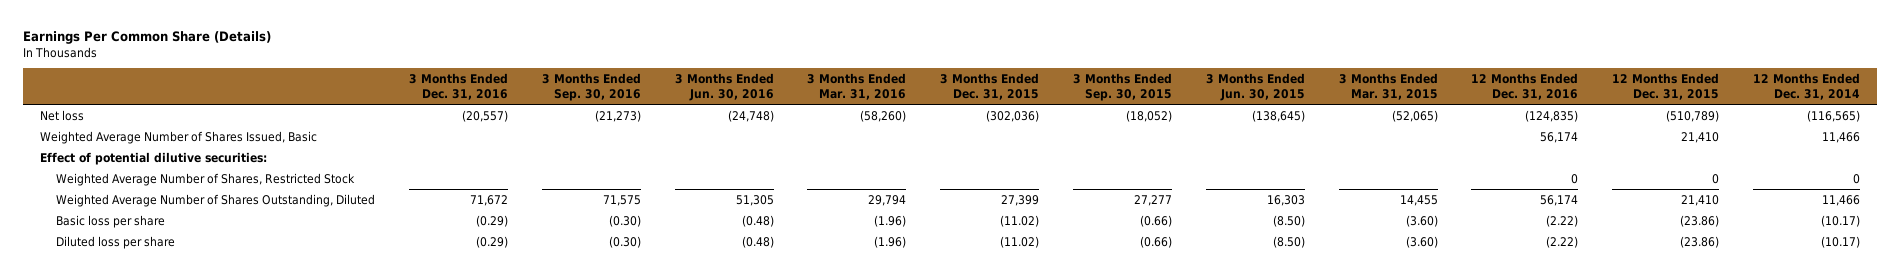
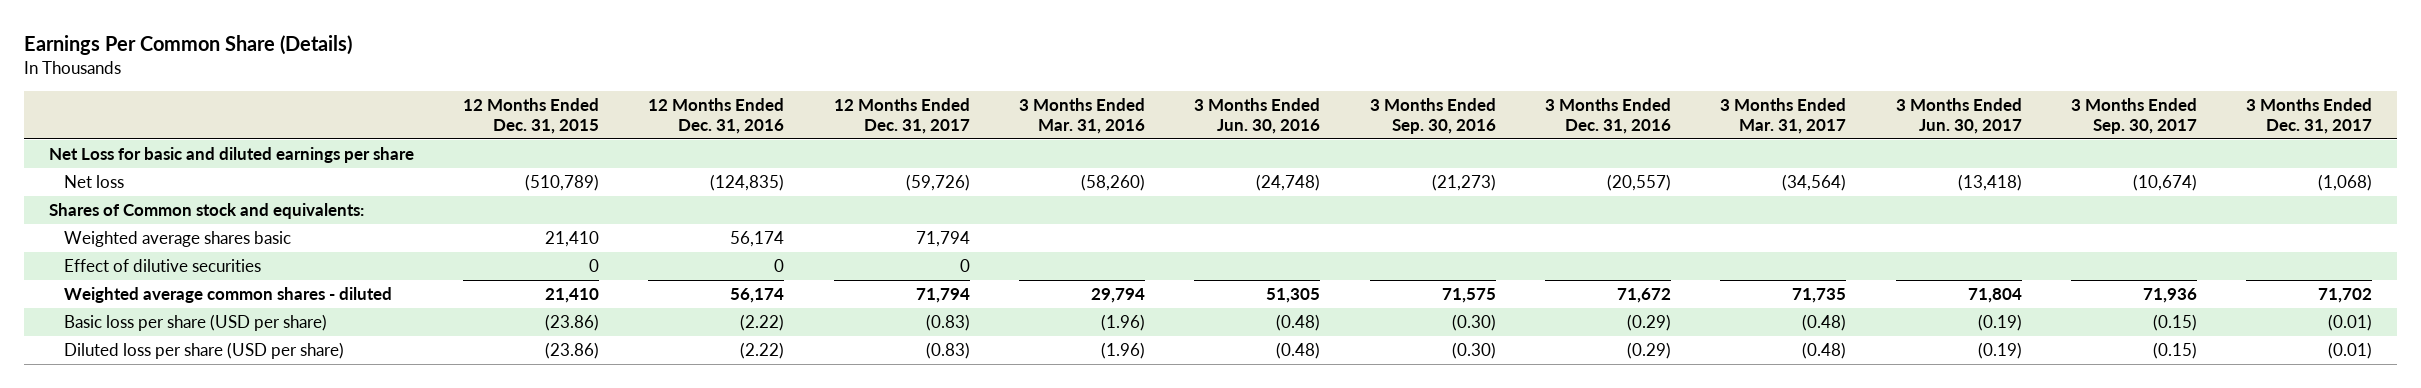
[940,73,1040,100] 3 Months Ended Dec. 31, 2015 -> none
[1073,73,1173,101] 3 Months Ended Sep. 30, 2015 -> none
[1205,73,1305,101] 3 Months Ended Jun. 30, 2015 -> none
[1338,73,1438,100] 3 Months Ended Mar. 31, 2015 -> none
[1752,73,1860,100] 12 Months Ended Dec. 31, 2014 -> none
none -> [833,98,970,135] 12 Months Ended Dec. 31, 2017
none -> [1720,98,1847,135] 3 Months Ended Mar. 31, 2017
none -> [1895,98,2022,135] 3 Months Ended Jun. 30, 2017
none -> [2070,98,2197,135] 3 Months Ended Sep. 30, 2017
none -> [2246,98,2373,135] 3 Months Ended Dec. 31, 2017
none -> [48,147,414,164] Net Loss for basic and diluted earnings per share
[40,151,268,165] Effect of potential dilutive securities: -> none
none -> [48,203,364,220] Shares of Common stock and equivalents:
[40,130,318,144] Weighted Average Number of Shares Issued, Basic -> [63,231,291,248] Weighted average shares basic
[56,172,356,186] Weighted Average Number of Shares, Restricted Stock -> [63,259,261,273] Effect of dilutive securities
[56,193,376,207] Weighted Average Number of Shares Outstanding, Diluted -> [63,287,392,304] Weighted average common shares - diluted
[56,214,166,228] Basic loss per share -> [63,314,327,332] Basic loss per share (USD per share)
[56,235,176,249] Diluted loss per share -> [63,342,344,360] Diluted loss per share (USD per share)

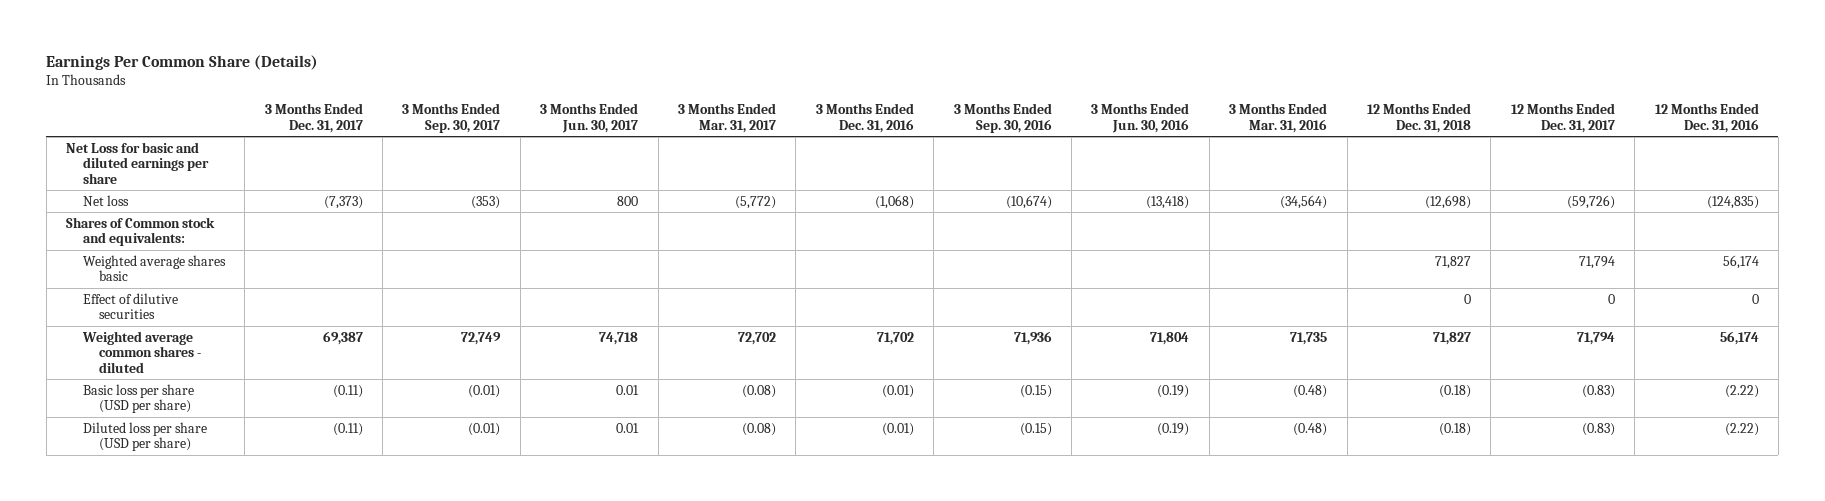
[462,98,599,135] 12 Months Ended Dec. 31, 2015 -> none
none -> [1366,103,1471,133] 12 Months Ended Dec. 31, 2018
[1080,174,1145,192] (58,260) -> [1280,194,1328,209] (34,564)
[1256,174,1321,192] (24,748) -> [1146,195,1190,209] (13,418)
[1431,174,1496,192] (21,273) -> [1005,194,1052,209] (10,674)
[1606,174,1671,192] (20,557) -> [874,194,914,209] (1,068)
[1782,174,1847,192] (34,564) -> [734,195,776,209] (5,772)
[1957,174,2022,192] (13,418) -> [617,195,639,206] 800
[2132,174,2197,192] (10,674) -> [471,195,501,209] (353)
[2318,174,2373,192] (1,068) -> [323,195,363,209] (7,373)
[1090,288,1145,304] 29,794 -> [1290,331,1328,345] 71,735
[1266,288,1321,304] 51,305 -> [1150,331,1190,345] 71,804
[1441,288,1496,304] 71,575 -> [1013,330,1052,345] 71,936
[1616,288,1671,304] 71,672 -> [876,331,914,345] 71,702
[1792,288,1847,304] 71,735 -> [737,331,776,345] 72,702
[1967,288,2022,304] 71,804 -> [599,331,639,345] 74,718
[2142,288,2197,304] 71,936 -> [461,331,502,345] 72,749
[2318,288,2373,304] 71,702 -> [322,330,363,345] 69,387
[1100,314,1145,332] (1.96) -> [1293,384,1328,398] (0.48)
[1276,314,1321,332] (0.48) -> [1157,384,1190,398] (0.19)
[1451,314,1496,332] (0.30) -> [1019,384,1052,398] (0.15)
[1626,314,1671,332] (0.29) -> [881,384,914,398] (0.01)
[1802,314,1847,332] (0.48) -> [741,384,776,398] (0.08)
[1977,314,2022,332] (0.19) -> [616,384,640,395] 0.01
[2152,314,2197,332] (0.15) -> [468,384,501,398] (0.01)
[2328,314,2373,332] (0.01) -> [332,384,363,398] (0.11)
[1100,342,1145,360] (1.96) -> [1293,422,1328,436] (0.48)
[1276,342,1321,360] (0.48) -> [1157,422,1190,436] (0.19)
[1451,342,1496,360] (0.30) -> [1019,422,1052,436] (0.15)
[1626,342,1671,360] (0.29) -> [881,422,914,436] (0.01)
[1802,342,1847,360] (0.48) -> [741,422,776,436] (0.08)
[1977,342,2022,360] (0.19) -> [616,422,640,433] 0.01
[2152,342,2197,360] (0.15) -> [468,422,501,436] (0.01)
[2328,342,2373,360] (0.01) -> [332,422,363,436] (0.11)

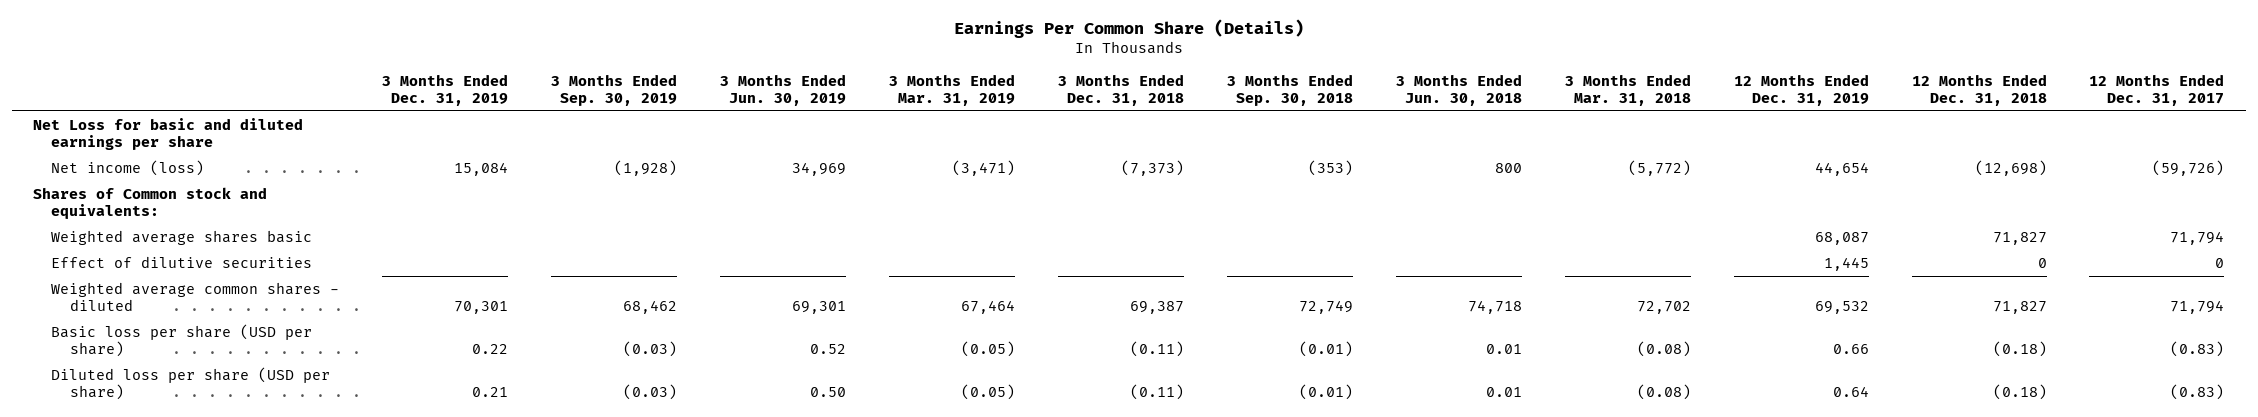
[264,103,363,133] 3 Months Ended Dec. 31, 2017 -> none
[402,103,501,133] 3 Months Ended Sep. 30, 2017 -> none
[540,103,639,133] 3 Months Ended Jun. 30, 2017 -> none
[677,103,776,133] 3 Months Ended Mar. 31, 2017 -> none
[815,103,914,133] 3 Months Ended Dec. 31, 2016 -> none
[953,103,1052,133] 3 Months Ended Sep. 30, 2016 -> none
[1091,103,1190,133] 3 Months Ended Jun. 30, 2016 -> none
[1229,103,1328,133] 3 Months Ended Mar. 31, 2016 -> none
[1654,103,1759,133] 12 Months Ended Dec. 31, 2016 -> none
none -> [382,73,509,106] 3 Months Ended Dec. 31, 2019
none -> [551,73,678,106] 3 Months Ended Sep. 30, 2019
none -> [720,73,847,106] 3 Months Ended Jun. 30, 2019
none -> [889,73,1016,106] 3 Months Ended Mar. 31, 2019
none -> [1057,73,1184,106] 3 Months Ended Dec. 31, 2018
none -> [1226,73,1353,106] 3 Months Ended Sep. 30, 2018
none -> [1395,73,1522,106] 3 Months Ended Jun. 30, 2018
none -> [1564,73,1691,106] 3 Months Ended Mar. 31, 2018
none -> [1733,73,1869,106] 12 Months Ended Dec. 31, 2019
[82,194,129,206] Net loss -> [51,160,205,177] Net income (loss)

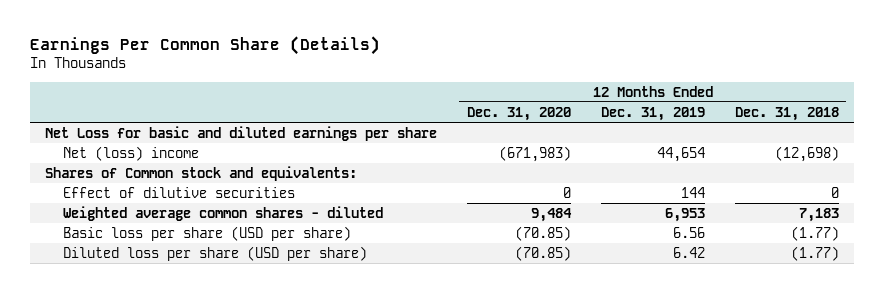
[382,73,509,106] 3 Months Ended Dec. 31, 2019 -> none
[551,73,678,106] 3 Months Ended Sep. 30, 2019 -> none
[720,73,847,106] 3 Months Ended Jun. 30, 2019 -> none
[889,73,1016,106] 3 Months Ended Mar. 31, 2019 -> none
[1057,73,1184,106] 3 Months Ended Dec. 31, 2018 -> none
[1226,73,1353,106] 3 Months Ended Sep. 30, 2018 -> none
[1395,73,1522,106] 3 Months Ended Jun. 30, 2018 -> none
[1564,73,1691,106] 3 Months Ended Mar. 31, 2018 -> none
[2089,73,2225,106] 12 Months Ended Dec. 31, 2017 -> none
none -> [466,106,571,121] Dec. 31, 2020
[51,160,205,177] Net income (loss) -> [63,145,200,161] Net (loss) income
[51,230,313,246] Weighted average shares basic -> none
[1823,257,1869,272] 1,445 -> [680,186,705,198] 144
[1814,301,1869,315] 69,532 -> [664,207,705,222] 6,953
[1992,301,2047,315] 71,827 -> [798,207,839,222] 7,183
[1832,344,1869,355] 0.66 -> [672,226,705,238] 6.56
[1992,341,2047,358] (0.18) -> [790,225,839,241] (1.77)
[1832,386,1869,398] 0.64 -> [672,246,705,258] 6.42
[1992,384,2047,401] (0.18) -> [790,245,839,261] (1.77)

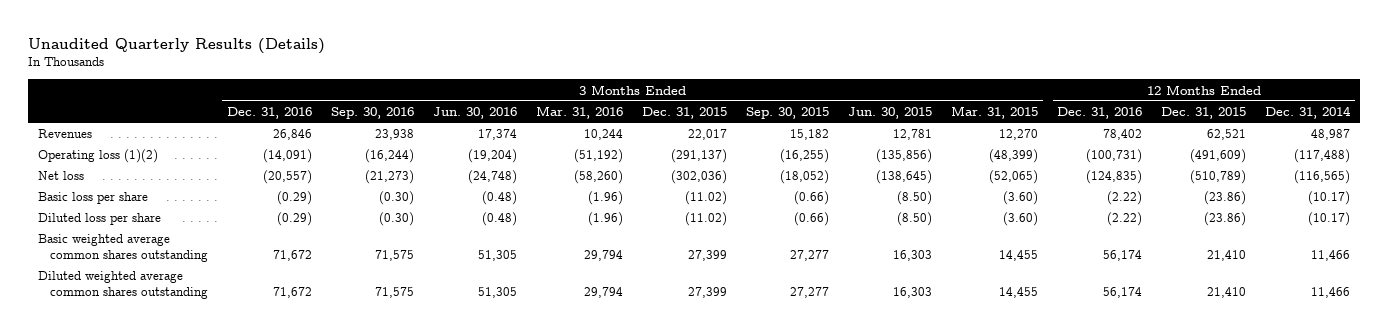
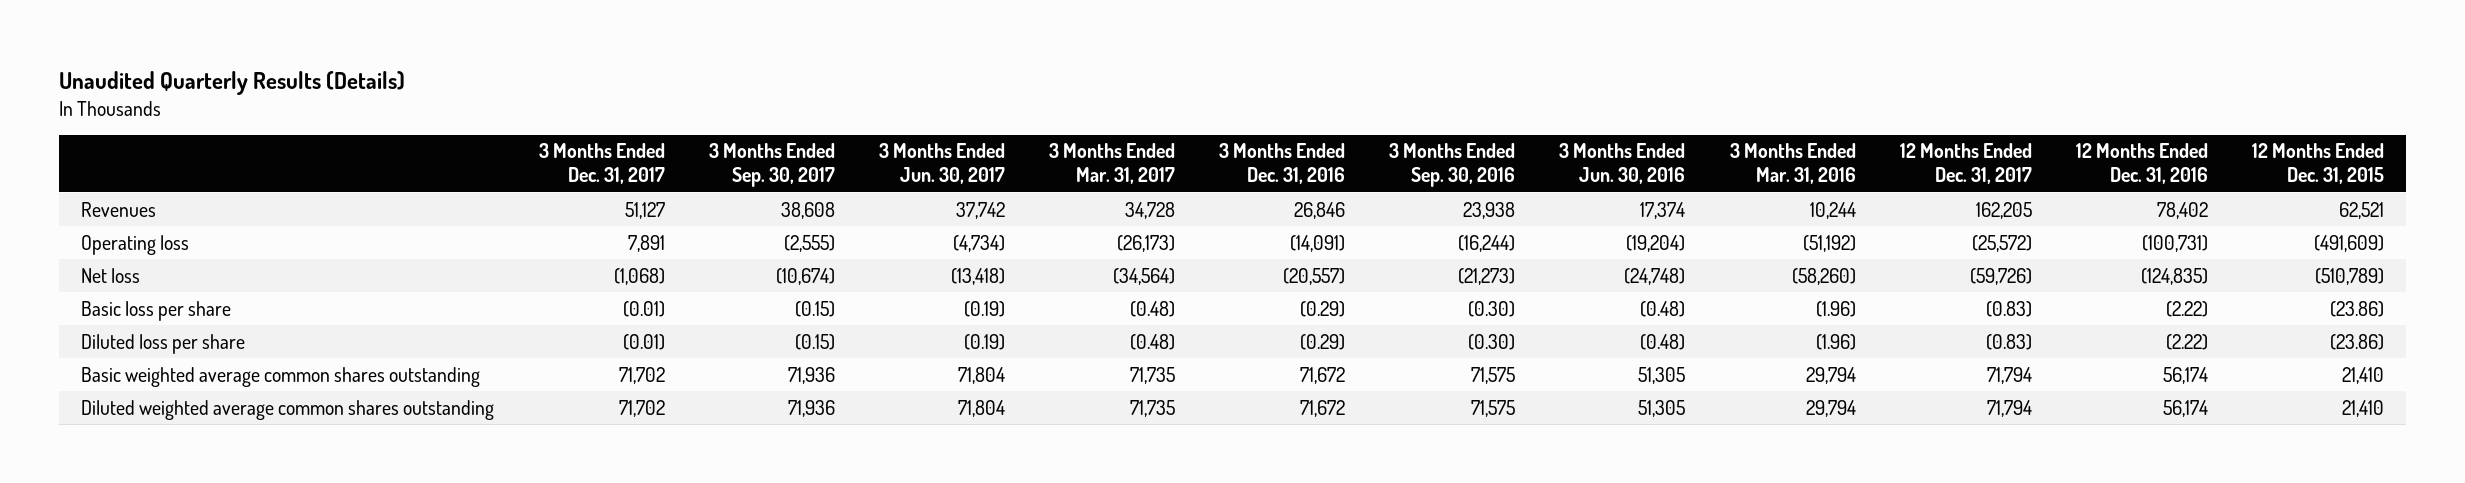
[642,106,728,119] Dec. 31, 2015 -> none
[746,106,830,119] Sep. 30, 2015 -> none
[848,106,933,119] Jun. 30, 2015 -> none
[951,105,1039,119] Mar. 31, 2015 -> none
[1265,105,1352,119] Dec. 31, 2014 -> none
none -> [538,143,665,185] 3 Months Ended Dec. 31, 2017
none -> [708,143,835,188] 3 Months Ended Sep. 30, 2017
none -> [878,143,1005,185] 3 Months Ended Jun. 30, 2017
none -> [1048,143,1175,185] 3 Months Ended Mar. 31, 2017
none -> [1899,143,2032,185] 12 Months Ended Dec. 31, 2017
[37,149,158,164] Operating loss (1)(2) -> [81,234,190,255] Operating loss

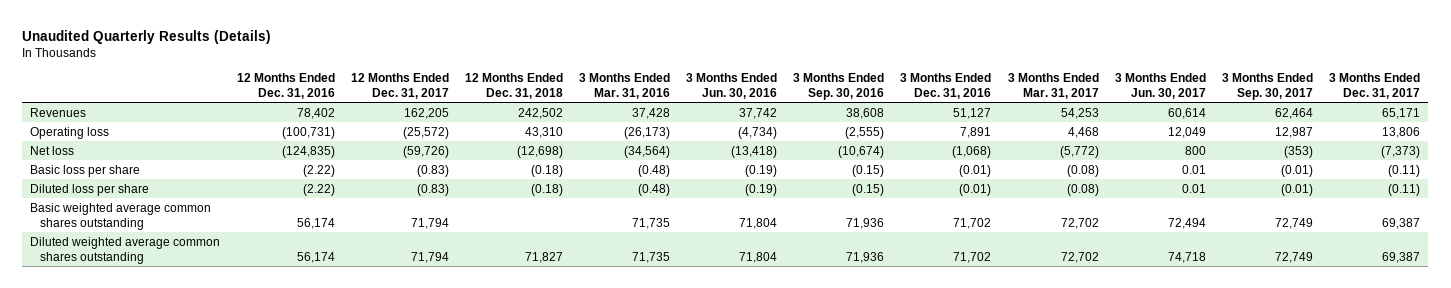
[2251,143,2384,185] 12 Months Ended Dec. 31, 2015 -> none
none -> [464,72,563,100] 12 Months Ended Dec. 31, 2018
[624,201,665,219] 51,127 -> [1382,107,1421,119] 65,171
[780,201,835,219] 38,608 -> [1274,107,1313,119] 62,464
[955,201,1005,219] 37,742 -> [1167,107,1206,119] 60,614
[1124,201,1175,219] 34,728 -> [1060,107,1099,119] 54,253
[1294,201,1346,219] 26,846 -> [953,107,992,119] 51,127
[1463,201,1516,219] 23,938 -> [846,107,885,119] 38,608
[1640,201,1686,219] 17,374 -> [739,107,778,119] 37,742
[1809,201,1856,219] 10,244 -> [632,107,671,119] 37,428
[627,234,665,252] 7,891 -> [1382,126,1421,138] 13,806
[783,234,835,252] (2,555) -> [1274,126,1313,138] 12,987
[952,234,1005,252] (4,734) -> [1167,126,1206,138] 12,049
[1116,234,1175,252] (26,173) -> [1067,126,1099,138] 4,468
[1290,234,1346,252] (14,091) -> [960,126,992,138] 7,891
[1458,234,1516,252] (16,244) -> [845,126,885,139] (2,555)
[1626,234,1686,252] (19,204) -> [738,126,778,139] (4,734)
[1802,234,1856,252] (51,192) -> [624,126,671,139] (26,173)
[613,267,665,285] (1,068) -> [1381,145,1421,158] (7,373)
[775,267,835,285] (10,674) -> [1283,145,1313,158] (353)
[950,267,1005,285] (13,418) -> [1184,145,1206,155] 800
[1112,267,1175,285] (34,564) -> [1059,145,1099,158] (5,772)
[1283,267,1346,285] (20,557) -> [952,145,992,158] (1,068)
[1458,267,1516,285] (21,273) -> [838,145,885,158] (10,674)
[1624,267,1686,285] (24,748) -> [731,145,778,158] (13,418)
[1791,267,1856,285] (58,260) -> [624,145,671,158] (34,564)
[622,300,665,317] (0.01) -> [1388,164,1421,177] (0.11)
[794,300,835,317] (0.15) -> [1280,164,1313,177] (0.01)
[963,300,1005,317] (0.19) -> [1181,164,1206,174] 0.01
[1129,300,1175,317] (0.48) -> [1066,164,1099,177] (0.08)
[1300,300,1346,317] (0.29) -> [959,164,992,177] (0.01)
[1468,300,1516,317] (0.30) -> [852,164,885,177] (0.15)
[1640,300,1686,317] (0.48) -> [745,164,778,177] (0.19)
[1815,300,1856,317] (1.96) -> [638,164,671,177] (0.48)
[622,333,665,350] (0.01) -> [1388,183,1421,196] (0.11)
[794,333,835,350] (0.15) -> [1280,183,1313,196] (0.01)
[963,333,1005,350] (0.19) -> [1181,183,1206,193] 0.01
[1129,333,1175,350] (0.48) -> [1066,183,1099,196] (0.08)
[1300,333,1346,350] (0.29) -> [959,183,992,196] (0.01)
[1468,333,1516,350] (0.30) -> [852,183,885,196] (0.15)
[1640,333,1686,350] (0.48) -> [745,183,778,196] (0.19)
[1815,333,1856,350] (1.96) -> [638,183,671,196] (0.48)
[618,366,665,384] 71,702 -> [1382,217,1421,229] 69,387
[787,366,835,384] 71,936 -> [1274,217,1313,229] 72,749
[957,366,1005,384] 71,804 -> [1167,217,1206,229] 72,494
[1129,366,1175,384] 71,735 -> [1060,217,1099,229] 72,702
[1300,366,1346,384] 71,672 -> [953,217,992,229] 71,702
[1471,366,1516,384] 71,575 -> [846,217,885,229] 71,936
[1638,366,1686,384] 51,305 -> [739,217,778,229] 71,804
[1805,366,1856,384] 29,794 -> [632,217,671,229] 71,735
[618,399,665,417] 71,702 -> [1382,251,1421,263] 69,387
[787,399,835,417] 71,936 -> [1274,251,1313,263] 72,749
[957,399,1005,417] 71,804 -> [1167,251,1206,263] 74,718
[1129,399,1175,417] 71,735 -> [1060,251,1099,263] 72,702
[1300,399,1346,417] 71,672 -> [953,251,992,263] 71,702
[1471,399,1516,417] 71,575 -> [846,251,885,263] 71,936
[1638,399,1686,417] 51,305 -> [739,251,778,263] 71,804
[1805,399,1856,417] 29,794 -> [632,251,671,263] 71,735

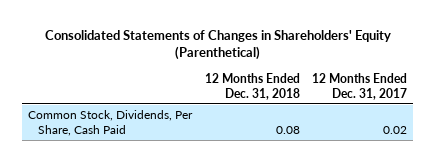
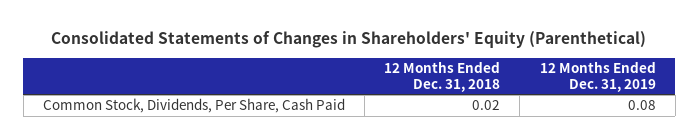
[311,73,407,100] 12 Months Ended Dec. 31, 2017 -> none
none -> [539,61,656,92] 12 Months Ended Dec. 31, 2019
[275,125,300,134] 0.08 -> [472,100,501,111] 0.02

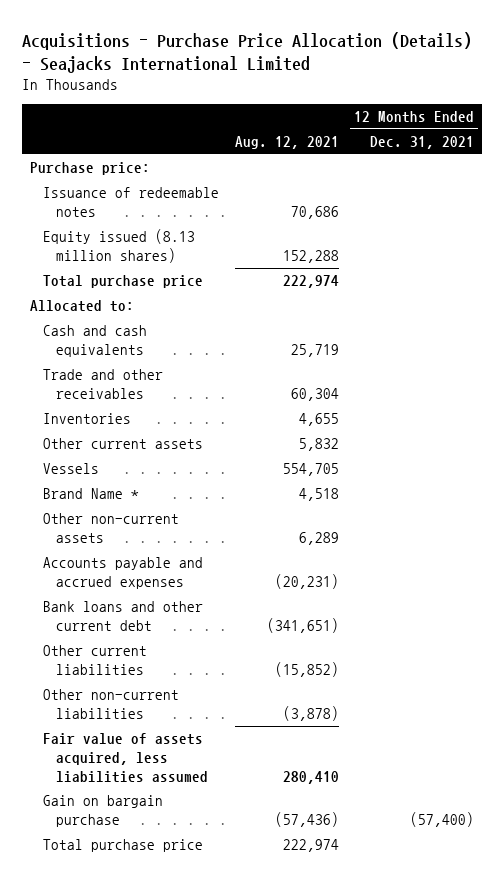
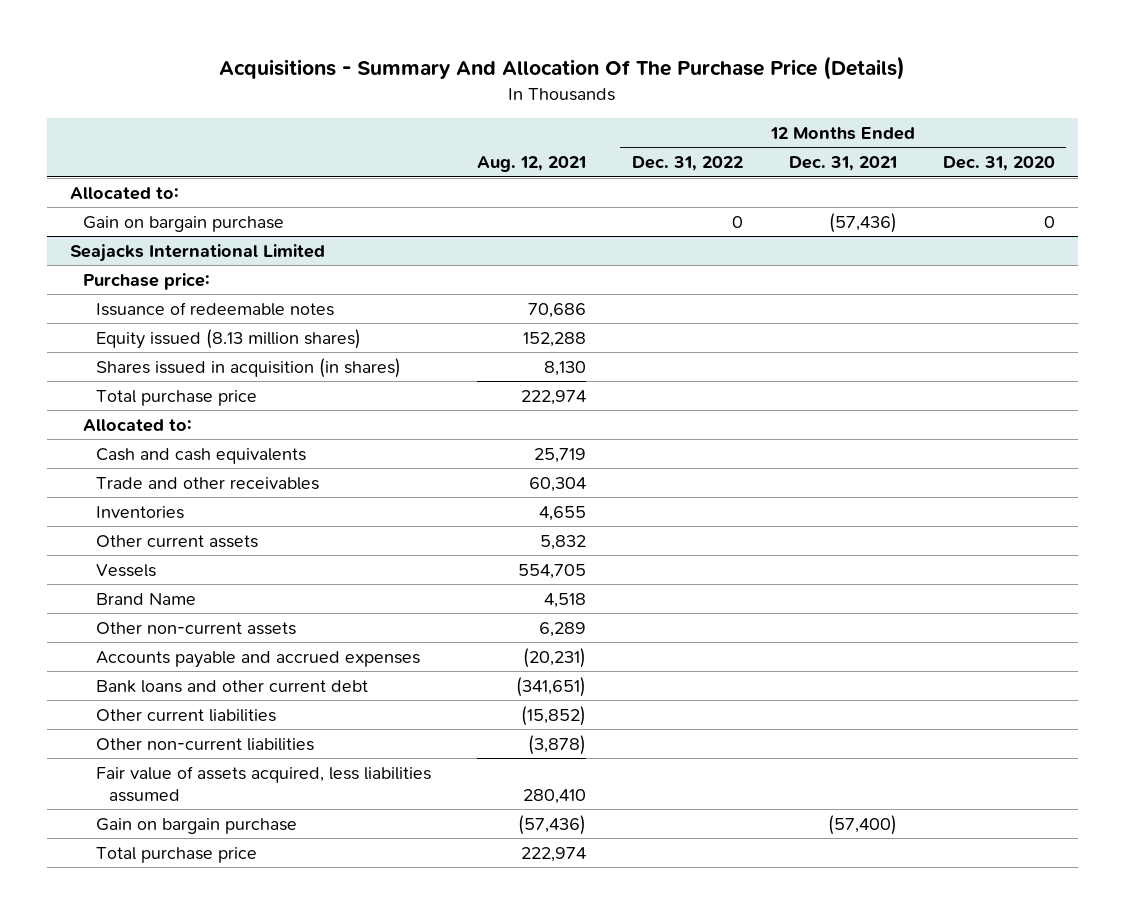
[22,31,473,73] Acquisitions - Purchase Price Allocation (Details) - Seajacks International Limited -> [219,56,906,81] Acquisitions - Summary And Allocation Of The Purchase Price (Details)
none -> [631,156,743,172] Dec. 31, 2022
none -> [942,156,1055,172] Dec. 31, 2020
none -> [70,186,180,200] Allocated to:
none -> [83,215,285,232] Gain on bargain purchase
none -> [70,243,326,262] Seajacks International Limited
none -> [96,357,402,378] Shares issued in acquisition (in shares)
[43,488,140,500] Brand Name * -> [96,592,197,605] Brand Name

